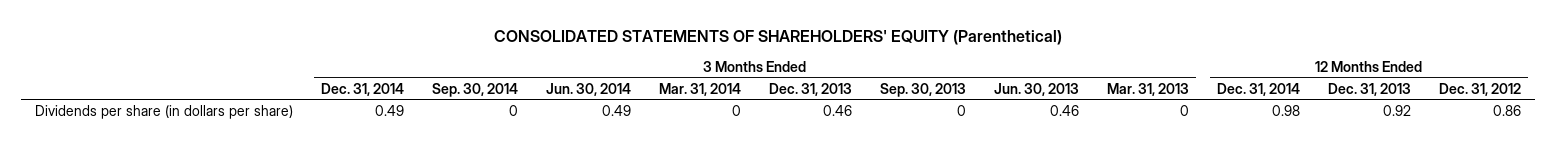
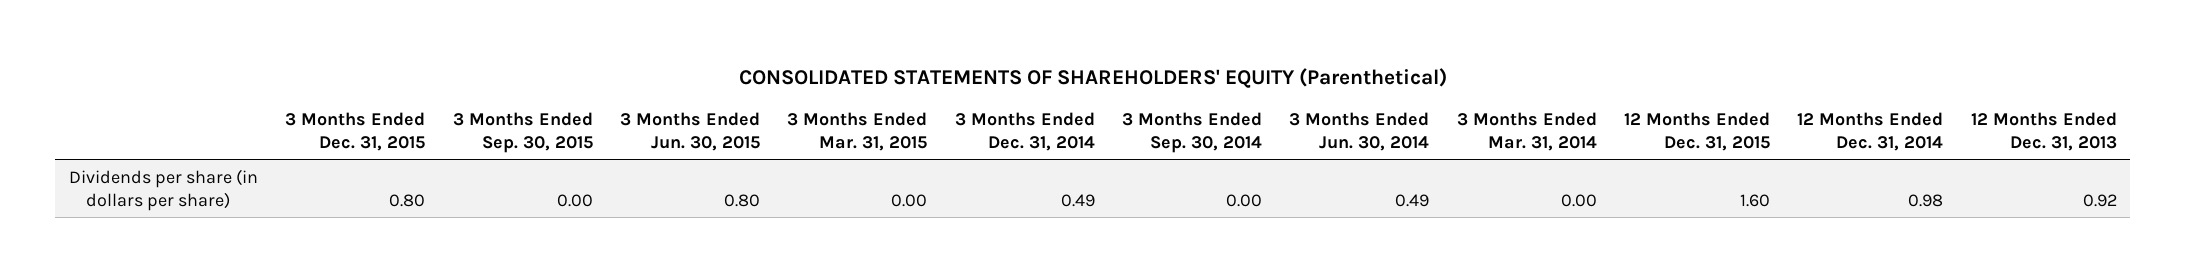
[768,82,852,96] Dec. 31, 2013 -> none
[879,82,966,97] Sep. 30, 2013 -> none
[993,82,1079,96] Jun. 30, 2013 -> none
[1106,82,1189,96] Mar. 31, 2013 -> none
[1439,82,1522,96] Dec. 31, 2012 -> none
none -> [285,112,426,151] 3 Months Ended Dec. 31, 2015
none -> [452,112,593,153] 3 Months Ended Sep. 30, 2015
none -> [620,112,761,151] 3 Months Ended Jun. 30, 2015
none -> [787,112,928,151] 3 Months Ended Mar. 31, 2015
none -> [1624,112,1771,151] 12 Months Ended Dec. 31, 2015
[508,104,518,116] 0 -> [1226,193,1263,207] 0.00
[731,104,741,116] 0 -> [1560,193,1597,207] 0.00

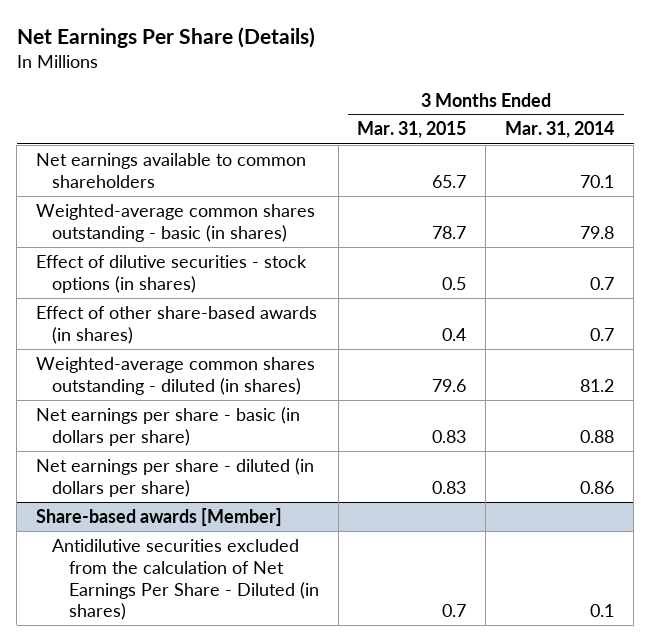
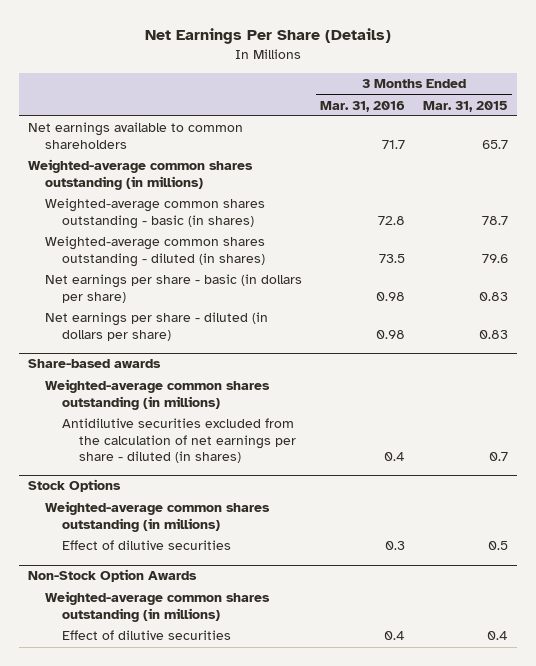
[505,121,615,139] Mar. 31, 2014 -> none
none -> [320,100,406,112] Mar. 31, 2016
none -> [28,159,254,190] Weighted-average common shares outstanding (in millions)
[36,254,308,293] Effect of dilutive securities - stock options (in shares) -> none
[36,305,318,344] Effect of other share-based awards (in shares) -> none
[36,507,283,526] Share-based awards [Member] -> [28,359,162,369] Share-based awards
none -> [45,379,271,410] Weighted-average common shares outstanding (in millions)
[52,538,319,621] Antidilutive securities excluded from the calculation of Net Earnings Per Share - Diluted (in shares) -> [62,418,297,463] Antidilutive securities excluded from the calculation of net earnings per share - diluted (in shares)
none -> [28,479,122,493] Stock Options
none -> [45,501,271,532] Weighted-average common shares outstanding (in millions)
none -> [62,540,232,551] Effect of dilutive securities
none -> [28,569,198,583] Non-Stock Option Awards
none -> [45,591,271,622] Weighted-average common shares outstanding (in millions)
none -> [62,630,232,641] Effect of dilutive securities

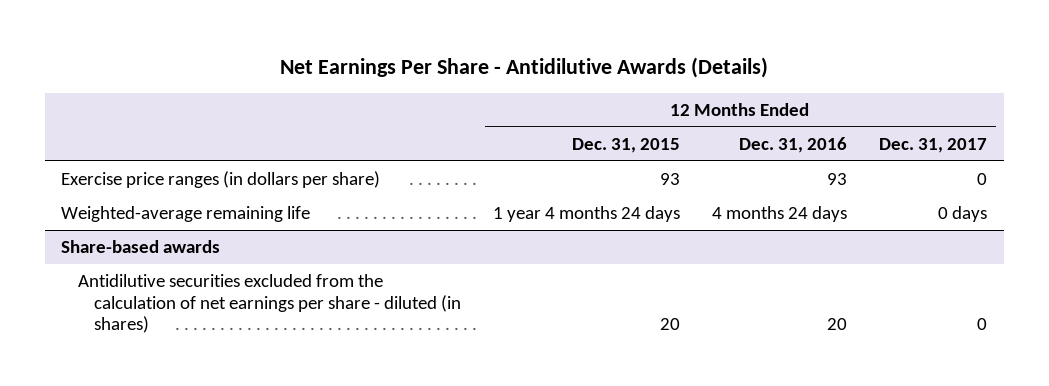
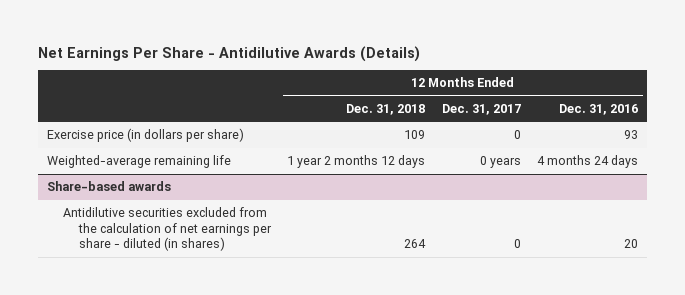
[572,137,681,153] Dec. 31, 2015 -> none
none -> [346,104,426,116] Dec. 31, 2018
[61,171,381,189] Exercise price ranges (in dollars per share) -> [46,128,244,143] Exercise price (in dollars per share)
[938,206,988,223] 0 days -> [479,156,521,169] 0 years

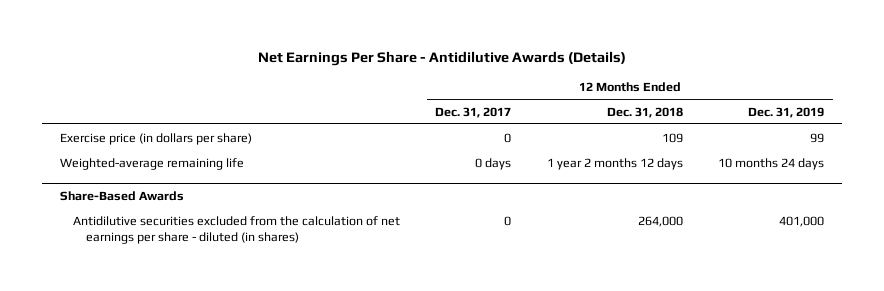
[559,104,639,116] Dec. 31, 2016 -> none
none -> [748,106,825,118] Dec. 31, 2019
[479,156,521,169] 0 years -> [475,157,512,170] 0 days
[46,181,171,192] Share-based awards -> [59,190,184,201] Share-Based Awards
[404,239,427,249] 264 -> [637,215,683,227] 264,000

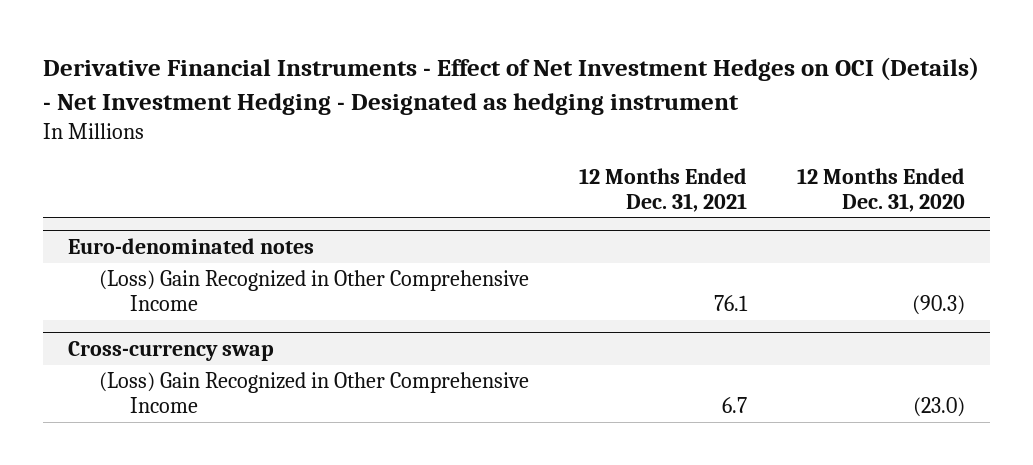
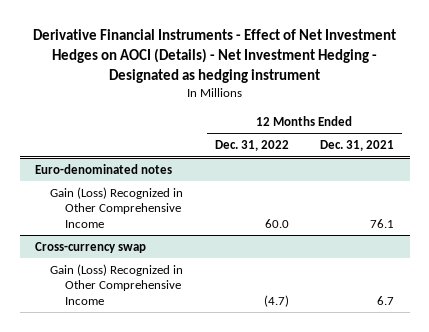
[42,57,979,115] Derivative Financial Instruments - Effect of Net Investment Hedges on OCI (Details) - Net Investment Hedging - Designated as hedging instrument -> [32,28,396,83] Derivative Financial Instruments - Effect of Net Investment Hedges on AOCI (Details) - Net Investment Hedging - Designated as hedging instrument
[797,167,966,212] 12 Months Ended Dec. 31, 2020 -> none
none -> [214,140,289,152] Dec. 31, 2022
[98,270,529,312] (Loss) Gain Recognized in Other Comprehensive Income -> [50,186,184,228] Gain (Loss) Recognized in Other Comprehensive Income
[98,372,529,414] (Loss) Gain Recognized in Other Comprehensive Income -> [50,263,184,305] Gain (Loss) Recognized in Other Comprehensive Income

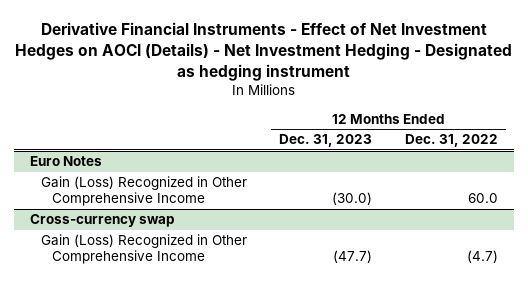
[320,140,395,152] Dec. 31, 2021 -> none
none -> [279,134,373,148] Dec. 31, 2023
[35,163,173,174] Euro-denominated notes -> [30,156,103,167] Euro Notes

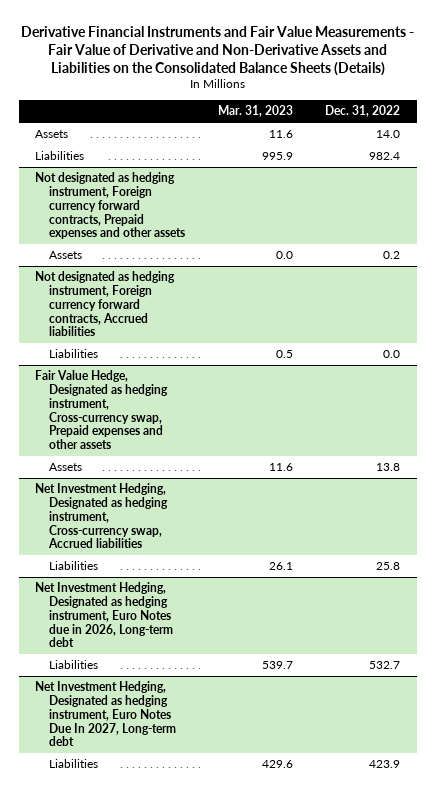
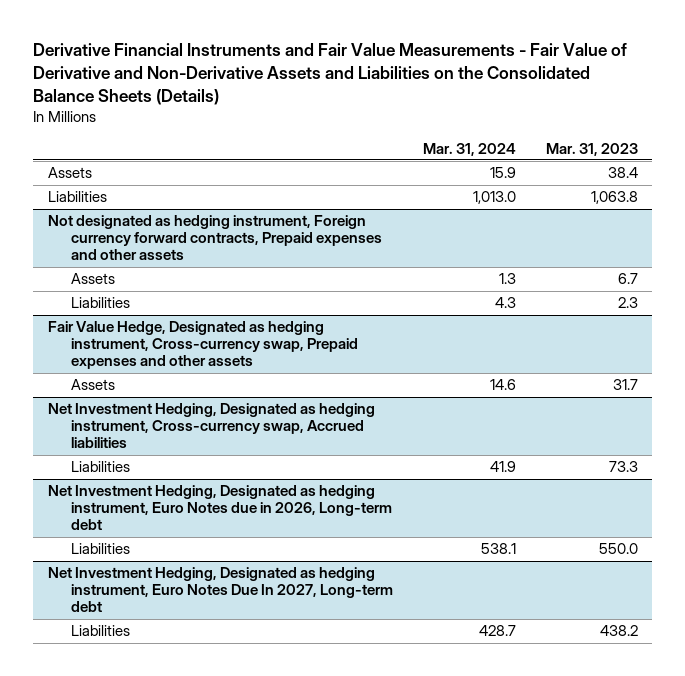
[325,105,401,118] Dec. 31, 2022 -> none
none -> [422,142,516,156] Mar. 31, 2024
[268,130,293,139] 11.6 -> [607,167,638,179] 38.4
[261,152,293,161] 995.9 -> [590,191,638,205] 1,063.8
[35,271,176,337] Not designated as hedging instrument, Foreign currency forward contracts, Accrued liabilities -> none
[275,251,293,260] 0.0 -> [617,273,638,285] 6.7
[275,350,293,359] 0.5 -> [617,297,638,309] 2.3
[268,463,293,472] 11.6 -> [612,379,638,391] 31.7
[268,562,293,571] 26.1 -> [608,461,638,473] 73.3
[261,661,293,670] 539.7 -> [598,543,638,555] 550.0
[261,760,293,769] 429.6 -> [599,625,638,637] 438.2

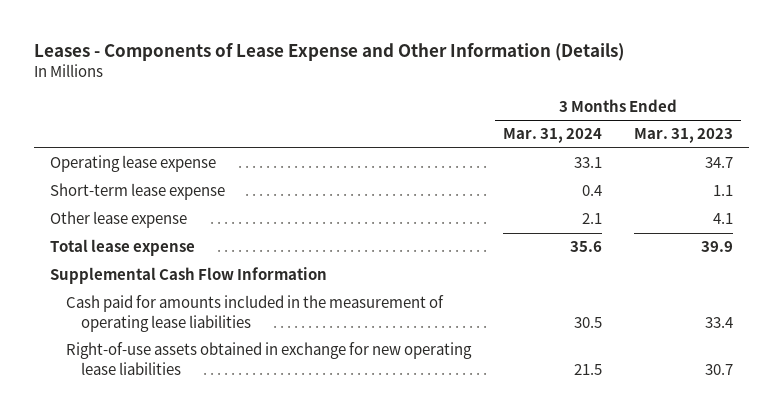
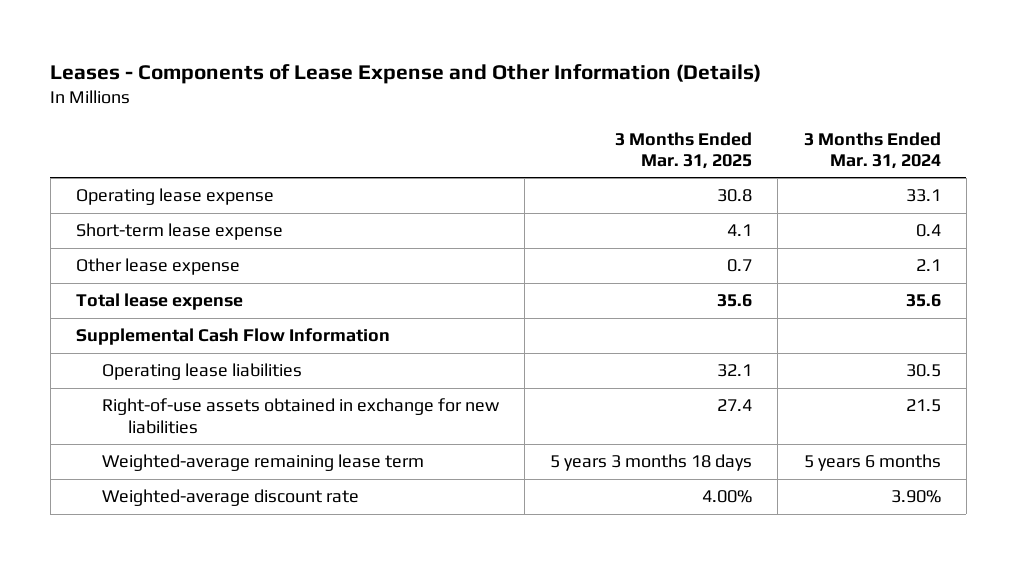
[634,128,734,144] Mar. 31, 2023 -> none
none -> [615,131,753,169] 3 Months Ended Mar. 31, 2025
[65,295,444,332] Cash paid for amounts included in the measurement of operating lease liabilities -> [102,363,303,381] Operating lease liabilities
[65,342,472,375] Right-of-use assets obtained in exchange for new operating lease liabilities -> [102,398,501,434] Right-of-use assets obtained in exchange for new liabilities
none -> [102,454,425,472] Weighted-average remaining lease term
none -> [102,489,360,507] Weighted-average discount rate

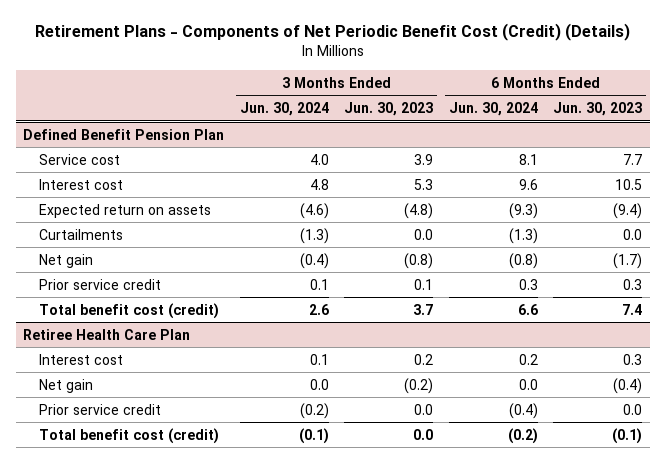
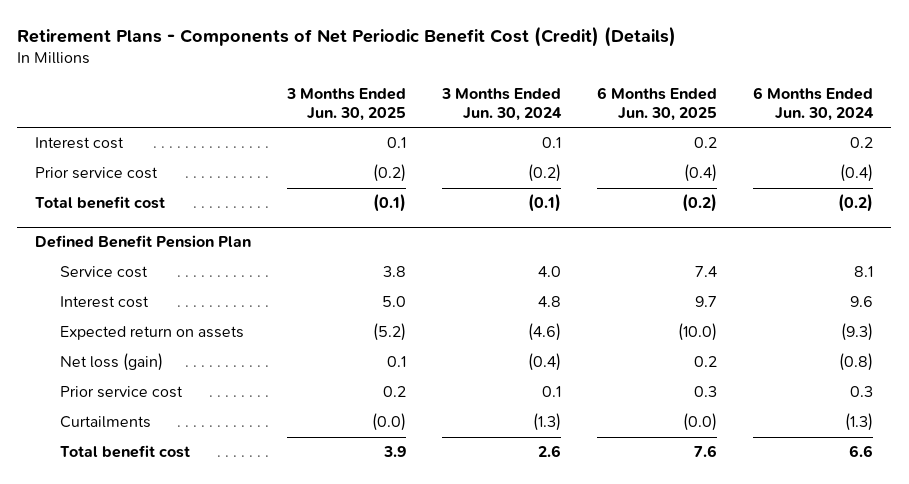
[344,102,434,117] Jun. 30, 2023 -> none
[553,102,643,117] Jun. 30, 2023 -> none
none -> [286,88,407,121] 3 Months Ended Jun. 30, 2025
none -> [597,87,718,121] 6 Months Ended Jun. 30, 2025
none -> [35,137,125,150] Interest cost
none -> [35,167,159,180] Prior service cost
none -> [35,196,166,210] Total benefit cost
none -> [59,353,163,372] Net loss (gain)
none -> [59,386,183,399] Prior service cost
[38,253,93,268] Net gain -> none
[38,278,161,290] Prior service credit -> none
[23,328,191,340] Retiree Health Care Plan -> none
[38,353,123,365] Interest cost -> none
[38,378,93,393] Net gain -> none
[38,403,161,415] Prior service credit -> none
[38,427,219,444] Total benefit cost (credit) -> none
[38,302,219,319] Total benefit cost (credit) -> [59,445,190,459] Total benefit cost

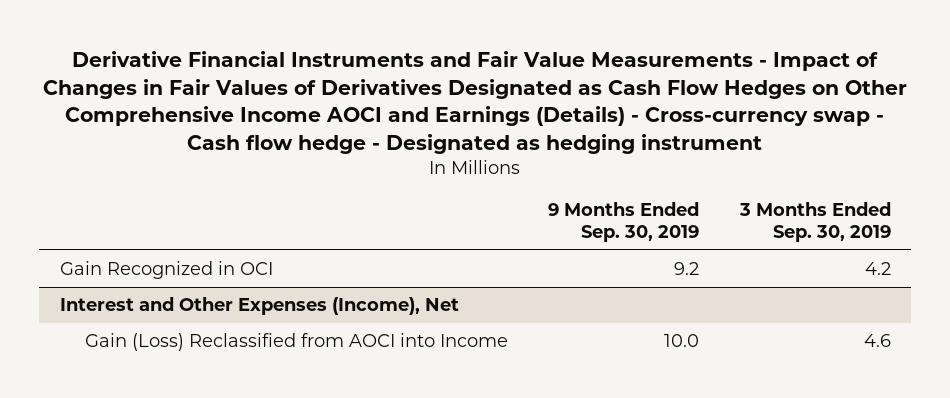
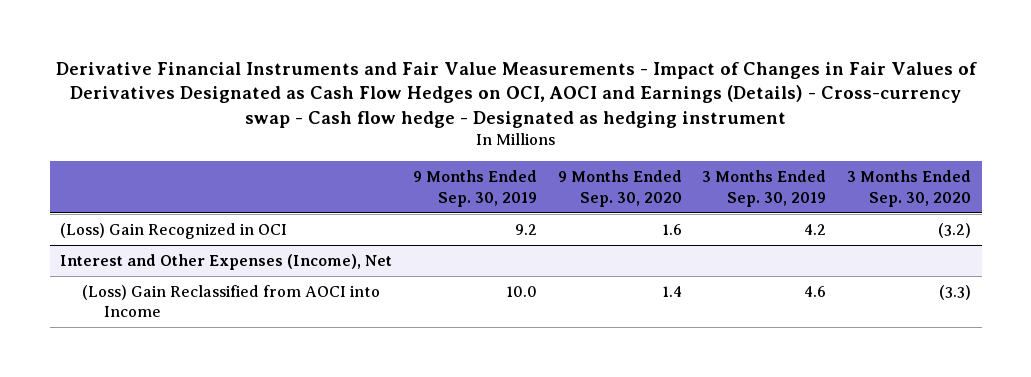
[43,50,908,155] Derivative Financial Instruments and Fair Value Measurements - Impact of Changes in Fair Values of Derivatives Designated as Cash Flow Hedges on Other Comprehensive Income AOCI and Earnings (Details) - Cross-currency swap - Cash flow hedge - Designated as hedging instrument -> [55,61,977,128] Derivative Financial Instruments and Fair Value Measurements - Impact of Changes in Fair Values of Derivatives Designated as Cash Flow Hedges on OCI, AOCI and Earnings (Details) - Cross-currency swap - Cash flow hedge - Designated as hedging instrument
none -> [557,170,682,207] 9 Months Ended Sep. 30, 2020
none -> [847,170,972,207] 3 Months Ended Sep. 30, 2020
[59,261,273,280] Gain Recognized in OCI -> [60,222,288,239] (Loss) Gain Recognized in OCI
[84,333,508,352] Gain (Loss) Reclassified from AOCI into Income -> [81,284,380,318] (Loss) Gain Reclassified from AOCI into Income

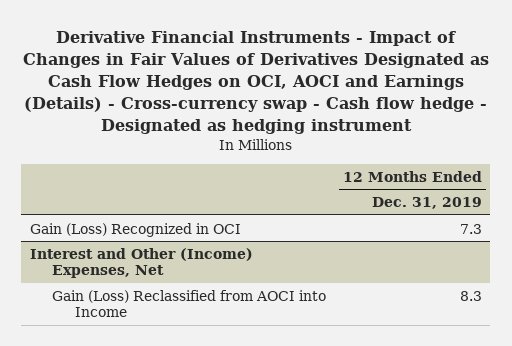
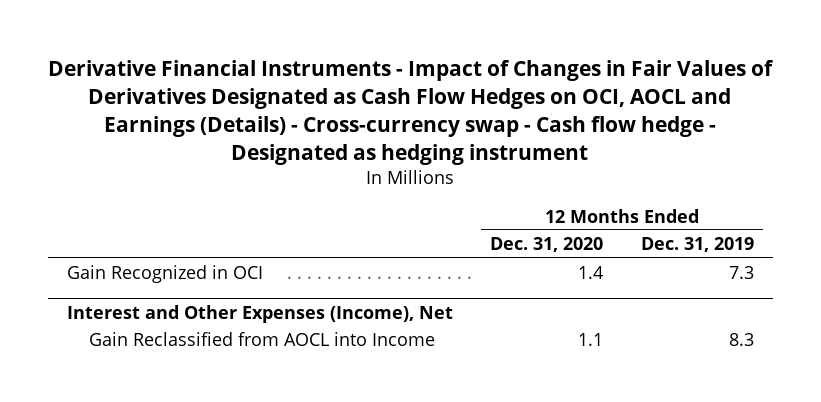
[22,31,489,134] Derivative Financial Instruments - Impact of Changes in Fair Values of Derivatives Designated as Cash Flow Hedges on OCI, AOCI and Earnings (Details) - Cross-currency swap - Cash flow hedge - Designated as hedging instrument -> [48,59,775,165] Derivative Financial Instruments - Impact of Changes in Fair Values of Derivatives Designated as Cash Flow Hedges on OCI, AOCL and Earnings (Details) - Cross-currency swap - Cash flow hedge - Designated as hedging instrument
none -> [490,237,604,253] Dec. 31, 2020
[29,222,241,237] Gain (Loss) Recognized in OCI -> [66,265,263,284] Gain Recognized in OCI
[29,247,253,279] Interest and Other (Income) Expenses, Net -> [66,304,453,323] Interest and Other Expenses (Income), Net
[52,289,327,318] Gain (Loss) Reclassified from AOCI into Income -> [89,332,436,347] Gain Reclassified from AOCL into Income

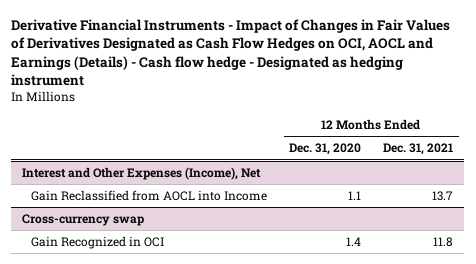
[48,59,775,165] Derivative Financial Instruments - Impact of Changes in Fair Values of Derivatives Designated as Cash Flow Hedges on OCI, AOCL and Earnings (Details) - Cross-currency swap - Cash flow hedge - Designated as hedging instrument -> [11,18,451,86] Derivative Financial Instruments - Impact of Changes in Fair Values of Derivatives Designated as Cash Flow Hedges on OCI, AOCL and Earnings (Details) - Cash flow hedge - Designated as hedging instrument
[640,237,754,253] Dec. 31, 2019 -> none
none -> [383,143,454,156] Dec. 31, 2021
[66,265,263,284] Gain Recognized in OCI -> none
none -> [22,213,145,226] Cross-currency swap
none -> [31,235,165,249] Gain Recognized in OCI

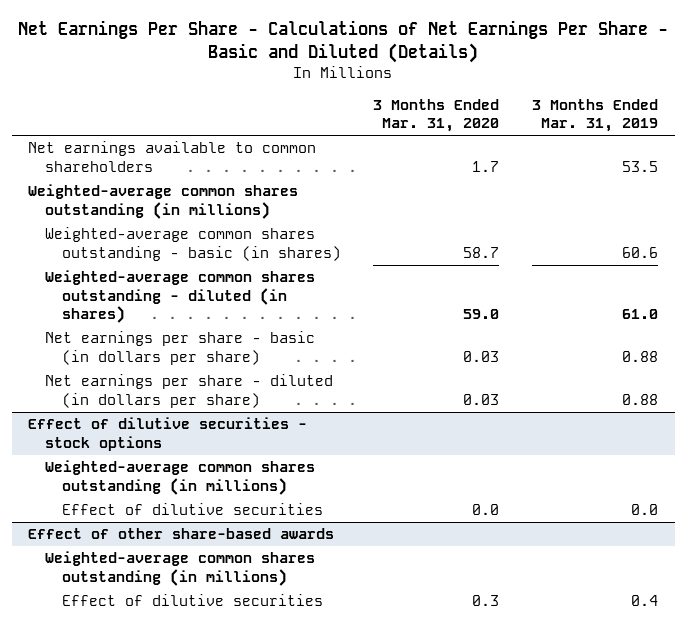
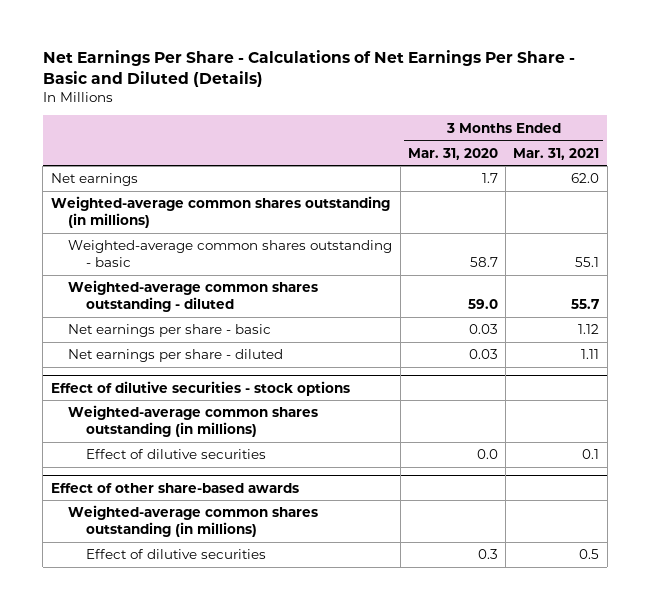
[532,98,659,133] 3 Months Ended Mar. 31, 2019 -> none
none -> [513,147,600,160] Mar. 31, 2021
[28,141,317,172] Net earnings available to common shareholders -> [50,173,138,187] Net earnings
[45,227,341,261] Weighted-average common shares outstanding - basic (in shares) -> [68,240,393,267] Weighted-average common shares outstanding - basic
[45,270,316,324] Weighted-average common shares outstanding - diluted (in shares) -> [68,280,319,312] Weighted-average common shares outstanding - diluted
[45,331,316,365] Net earnings per share - basic (in dollars per share) -> [68,324,272,338] Net earnings per share - basic
[45,374,334,408] Net earnings per share - diluted (in dollars per share) -> [68,349,284,363] Net earnings per share - diluted

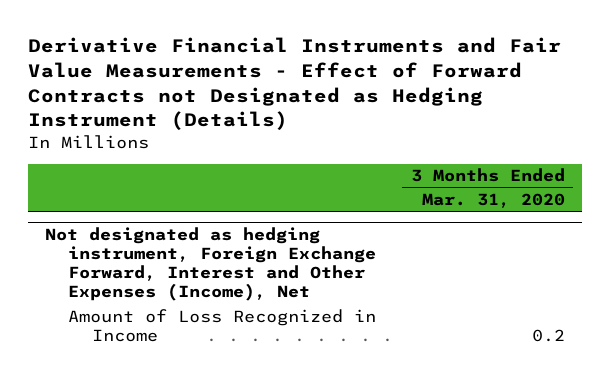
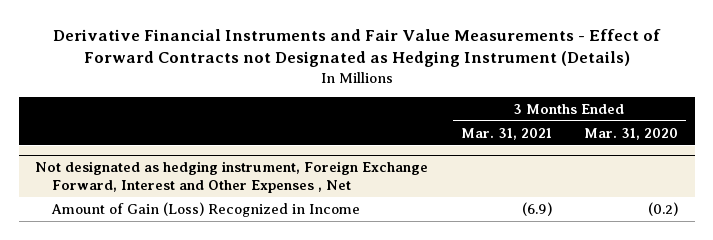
none -> [460,127,552,140] Mar. 31, 2021
[45,227,377,302] Not designated as hedging instrument, Foreign Exchange Forward, Interest and Other Expenses (Income), Net -> [35,160,429,194] Not designated as hedging instrument, Foreign Exchange Forward, Interest and Other Expenses , Net
[68,308,377,342] Amount of Loss Recognized in Income -> [51,201,361,217] Amount of Gain (Loss) Recognized in Income
[531,328,565,342] 0.2 -> [648,201,679,216] (0.2)

